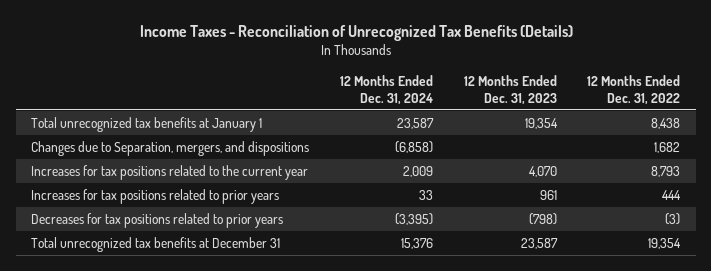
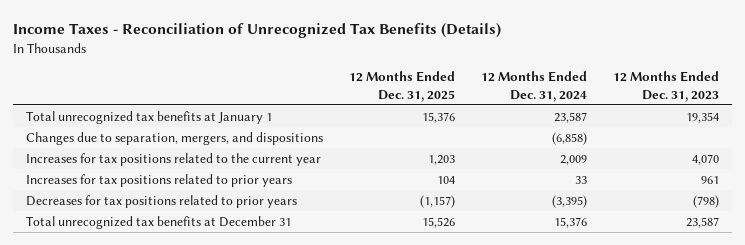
[587,75,681,105] 12 Months Ended Dec. 31, 2022 -> none
none -> [348,71,455,102] 12 Months Ended Dec. 31, 2025
[31,141,310,157] Changes due to Separation, mergers, and dispositions -> [25,132,323,146] Changes due to separation, mergers, and dispositions

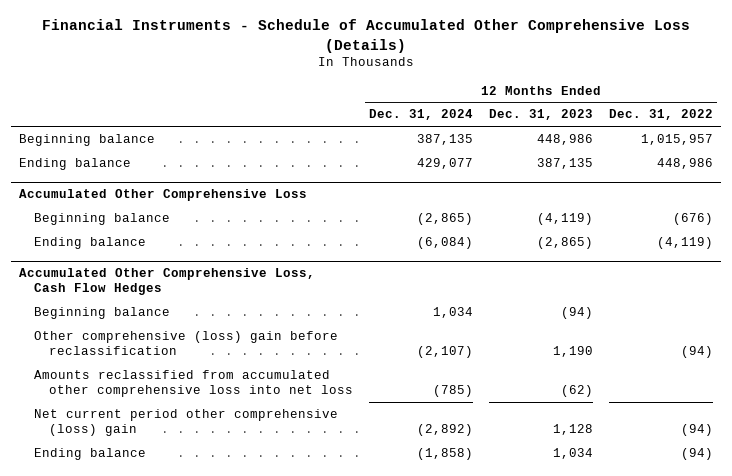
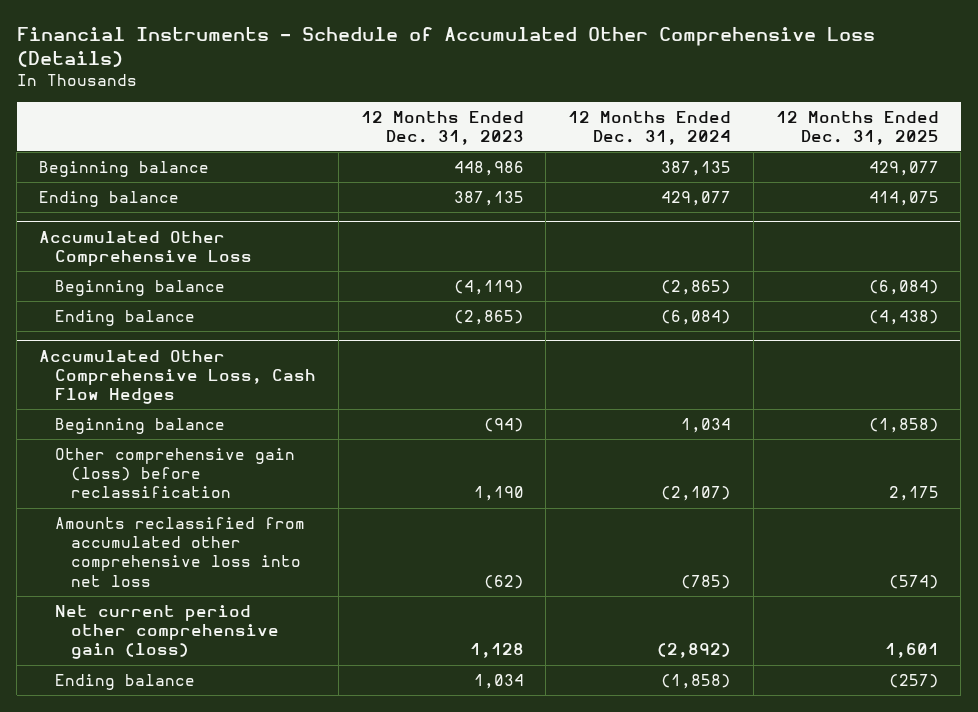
[609,109,714,121] Dec. 31, 2022 -> none
none -> [775,110,939,145] 12 Months Ended Dec. 31, 2025
[34,330,339,355] Other comprehensive (loss) gain before reclassification -> [55,447,296,499] Other comprehensive gain (loss) before reclassification
[34,408,339,436] Net current period other comprehensive (loss) gain -> [55,604,279,660] Net current period other comprehensive gain (loss)

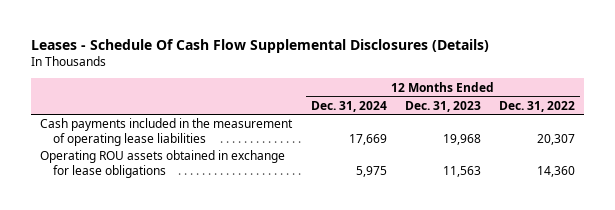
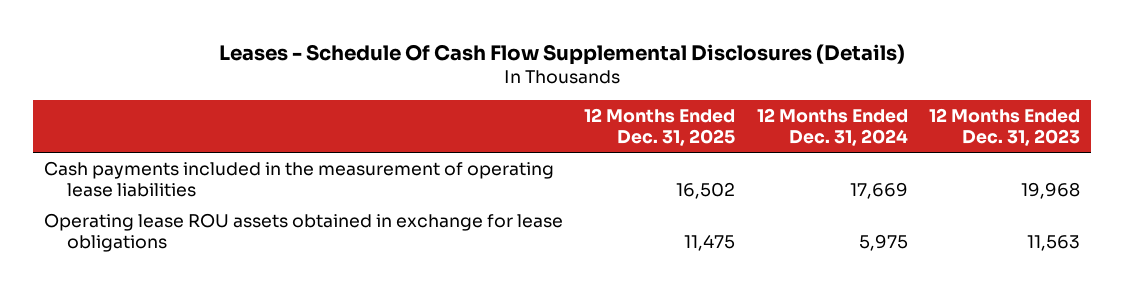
[499,100,576,112] Dec. 31, 2022 -> none
none -> [584,107,736,147] 12 Months Ended Dec. 31, 2025
[40,150,286,178] Operating ROU assets obtained in exchange for lease obligations -> [43,212,563,252] Operating lease ROU assets obtained in exchange for lease obligations

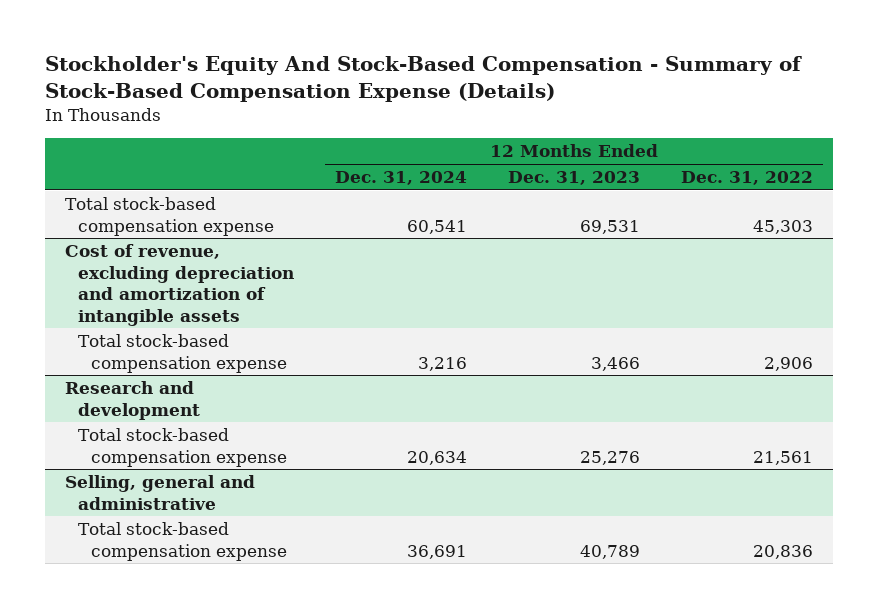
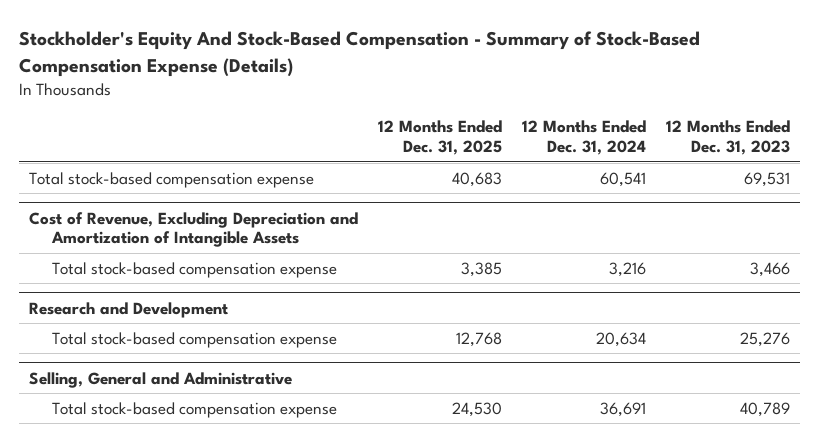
[681,171,814,186] Dec. 31, 2022 -> none
none -> [378,120,503,156] 12 Months Ended Dec. 31, 2025
[65,244,295,326] Cost of revenue, excluding depreciation and amortization of intangible assets -> [28,211,358,248] Cost of Revenue, Excluding Depreciation and Amortization of Intangible Assets
[65,381,201,420] Research and development -> [28,301,228,318] Research and Development
[65,475,256,510] Selling, general and administrative -> [28,371,292,388] Selling, General and Administrative

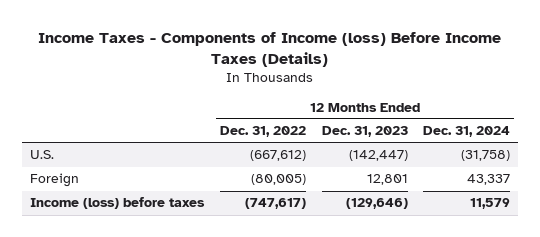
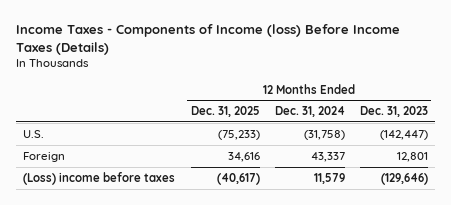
[219,126,306,138] Dec. 31, 2022 -> none
none -> [190,106,260,118] Dec. 31, 2025
[30,197,206,210] Income (loss) before taxes -> [23,171,176,185] (Loss) income before taxes

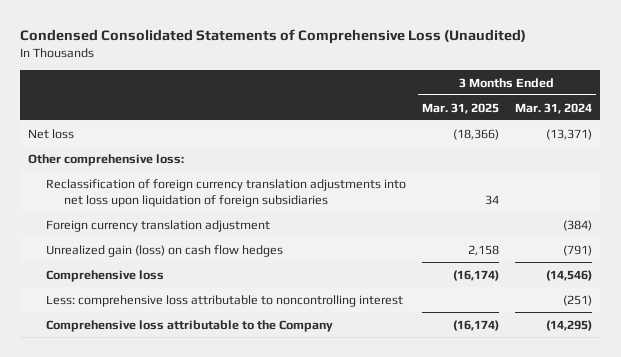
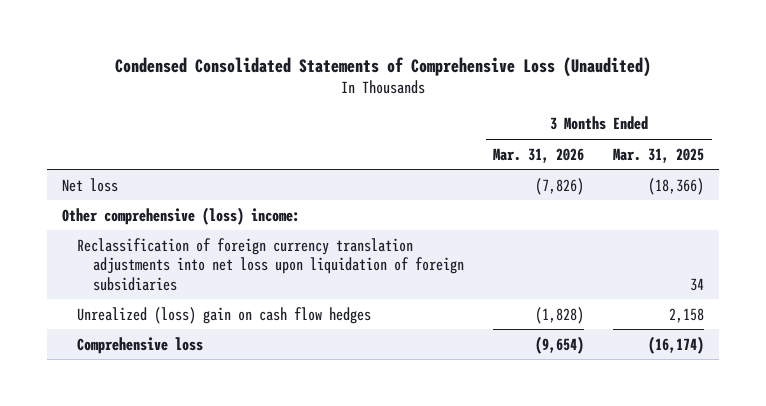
[515,102,593,114] Mar. 31, 2024 -> none
none -> [493,147,585,163] Mar. 31, 2026
[28,153,185,166] Other comprehensive loss: -> [61,206,300,225] Other comprehensive (loss) income:
[46,219,271,232] Foreign currency translation adjustment -> none
[46,244,284,257] Unrealized gain (loss) on cash flow hedges -> [77,306,372,324] Unrealized (loss) gain on cash flow hedges
[46,294,404,307] Less: comprehensive loss attributable to noncontrolling interest -> none
[46,319,334,332] Comprehensive loss attributable to the Company -> none

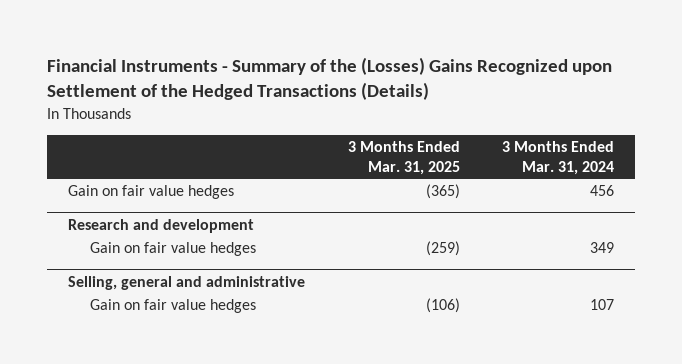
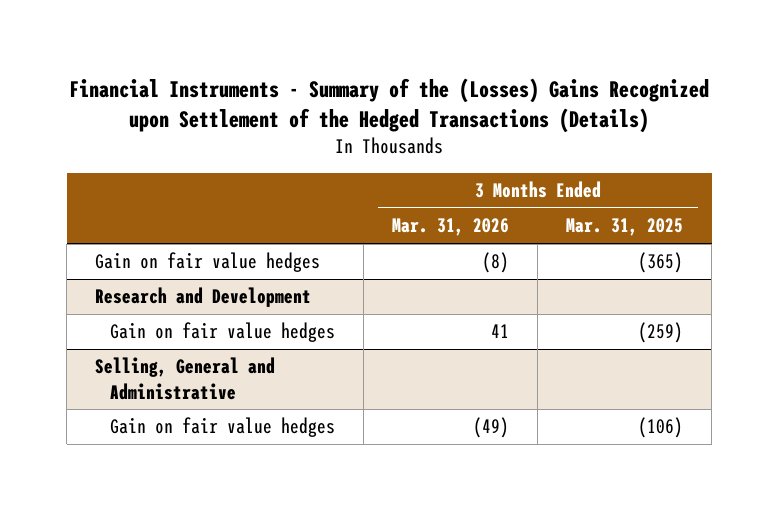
[502,141,615,175] 3 Months Ended Mar. 31, 2024 -> none
none -> [392,218,510,237] Mar. 31, 2026
[68,218,255,233] Research and development -> [95,287,312,308] Research and Development
[68,275,306,290] Selling, general and administrative -> [95,357,276,400] Selling, General and Administrative

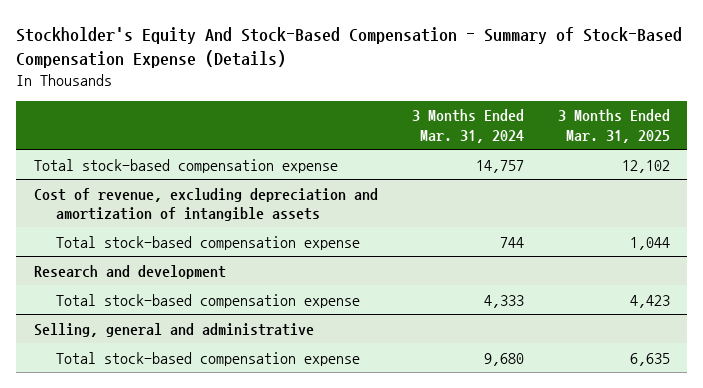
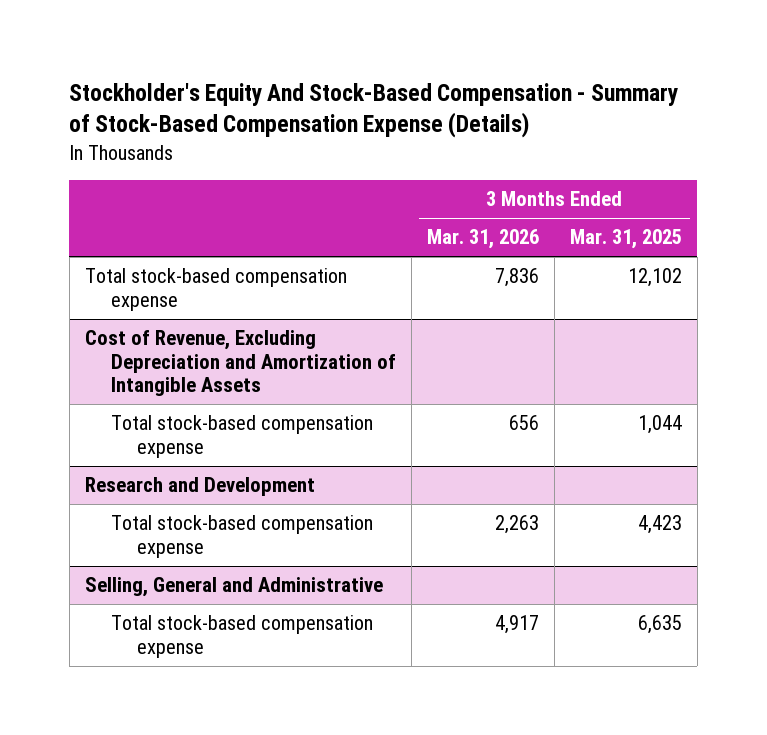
[411,109,524,143] 3 Months Ended Mar. 31, 2024 -> none
none -> [426,229,539,250] Mar. 31, 2026
[33,187,378,221] Cost of revenue, excluding depreciation and amortization of intangible assets -> [84,330,396,397] Cost of Revenue, Excluding Depreciation and Amortization of Intangible Assets
[33,264,226,279] Research and development -> [84,477,315,497] Research and Development
[33,322,314,337] Selling, general and administrative -> [84,577,383,598] Selling, General and Administrative

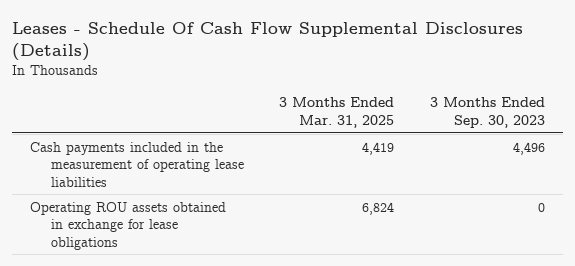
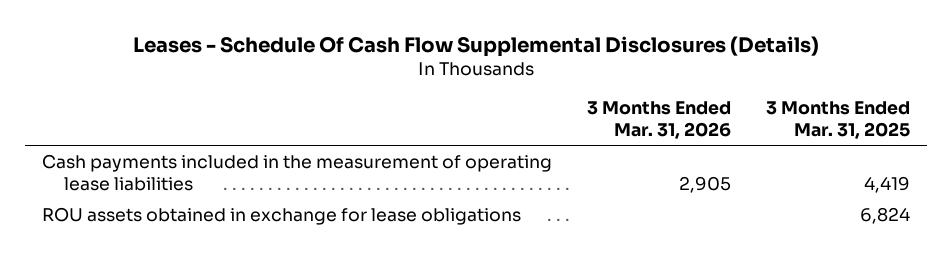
[429,97,545,128] 3 Months Ended Sep. 30, 2023 -> none
none -> [586,101,731,139] 3 Months Ended Mar. 31, 2026
[29,201,226,250] Operating ROU assets obtained in exchange for lease obligations -> [42,207,522,226] ROU assets obtained in exchange for lease obligations

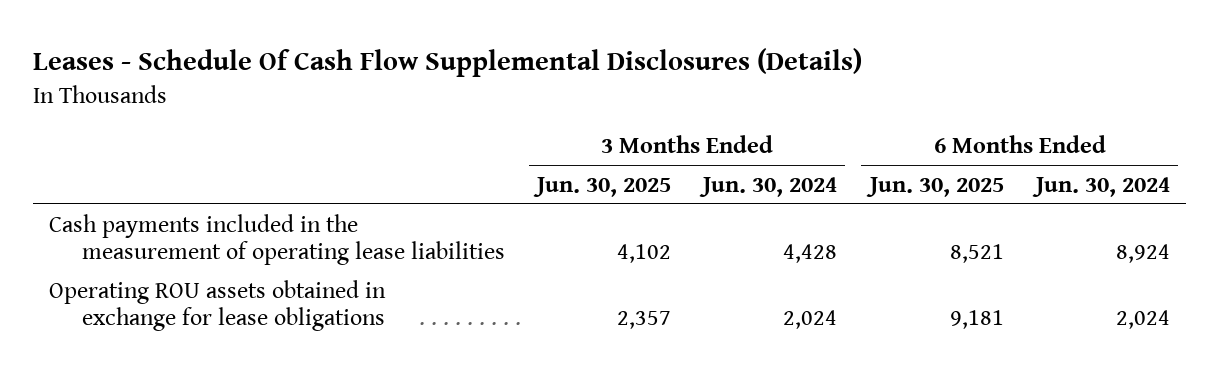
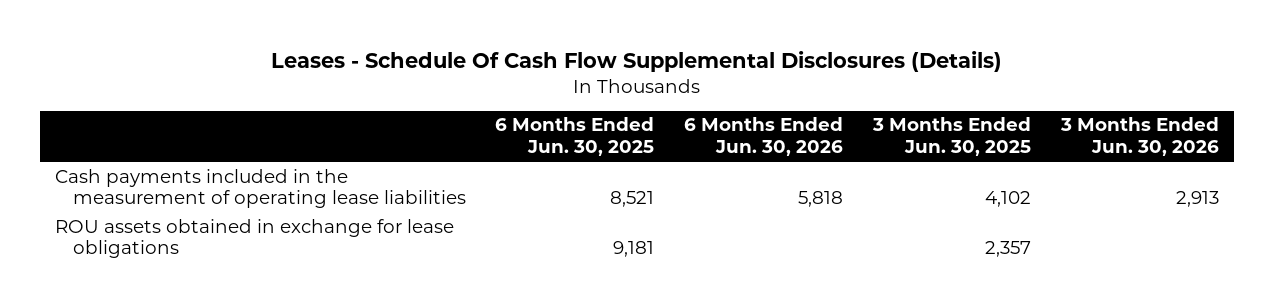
[699,176,838,197] Jun. 30, 2024 -> none
[1031,176,1170,197] Jun. 30, 2024 -> none
none -> [684,117,844,157] 6 Months Ended Jun. 30, 2026
none -> [1059,117,1219,157] 3 Months Ended Jun. 30, 2026
[49,279,387,332] Operating ROU assets obtained in exchange for lease obligations -> [54,218,454,259] ROU assets obtained in exchange for lease obligations

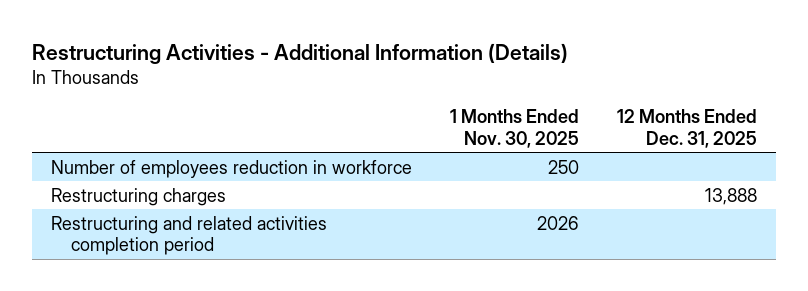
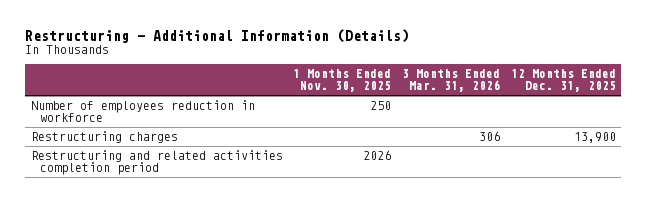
[31,42,568,64] Restructuring Activities - Additional Information (Details) -> [25,28,410,43] Restructuring - Additional Information (Details)
none -> [402,69,501,93] 3 Months Ended Mar. 31, 2026
[705,187,758,205] 13,888 -> [573,131,616,143] 13,900

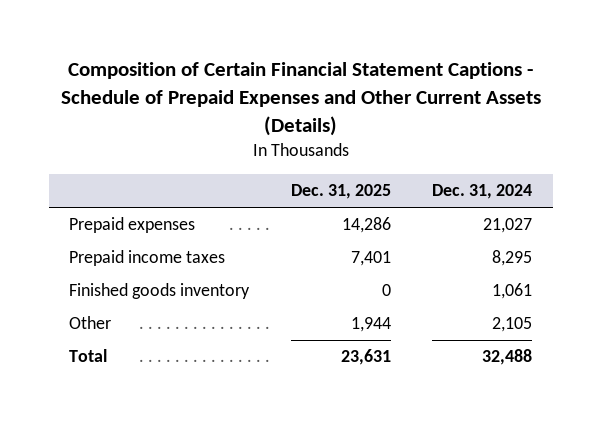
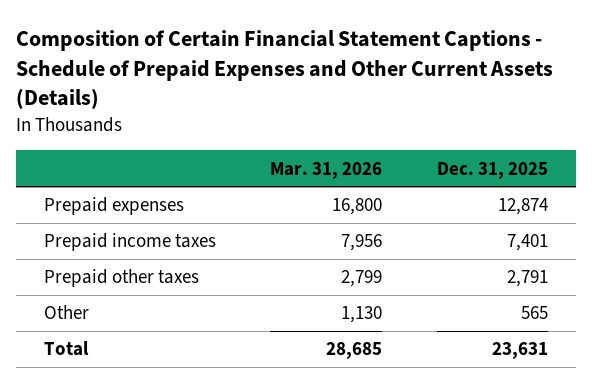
[432,184,533,200] Dec. 31, 2024 -> none
none -> [270,161,383,179] Mar. 31, 2026
[341,217,391,234] 14,286 -> [498,198,549,216] 12,874
[69,283,251,300] Finished goods inventory -> none
none -> [43,269,199,288] Prepaid other taxes
[350,317,391,333] 1,944 -> [521,306,549,320] 565

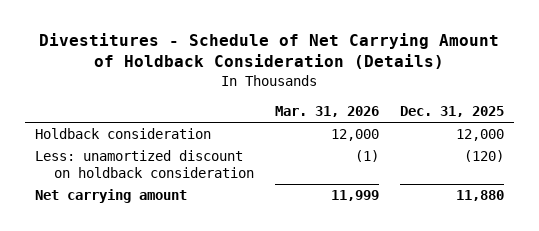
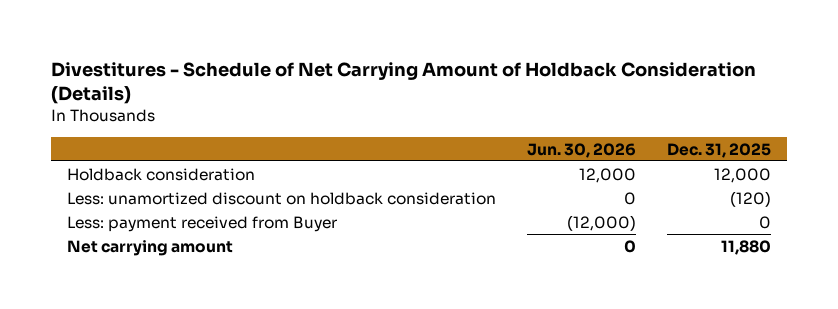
[274,106,379,118] Mar. 31, 2026 -> none
none -> [527,142,637,158] Jun. 30, 2026
none -> [66,215,337,232] Less: payment received from Buyer

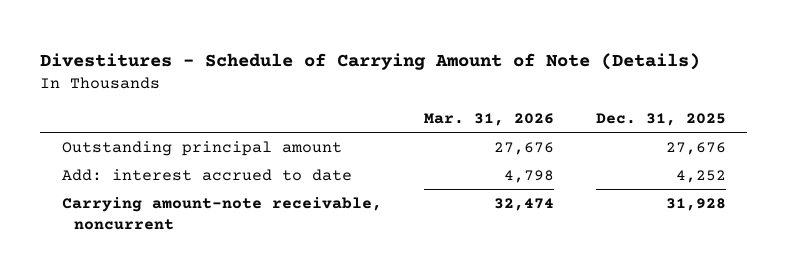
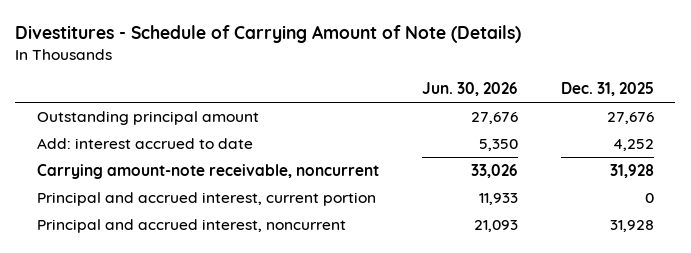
[423,113,554,127] Mar. 31, 2026 -> none
none -> [421,82,518,97] Jun. 30, 2026
none -> [36,191,376,206] Principal and accrued interest, current portion
none -> [36,218,346,233] Principal and accrued interest, noncurrent

